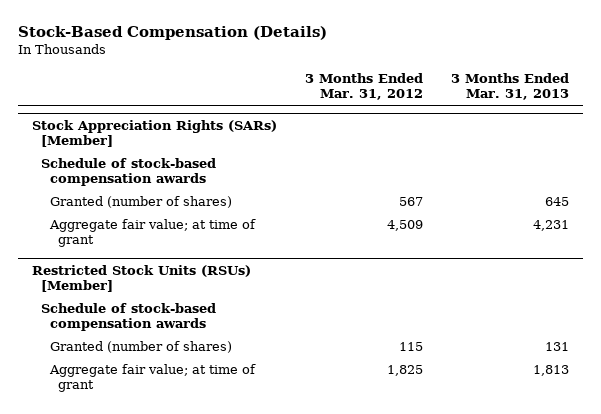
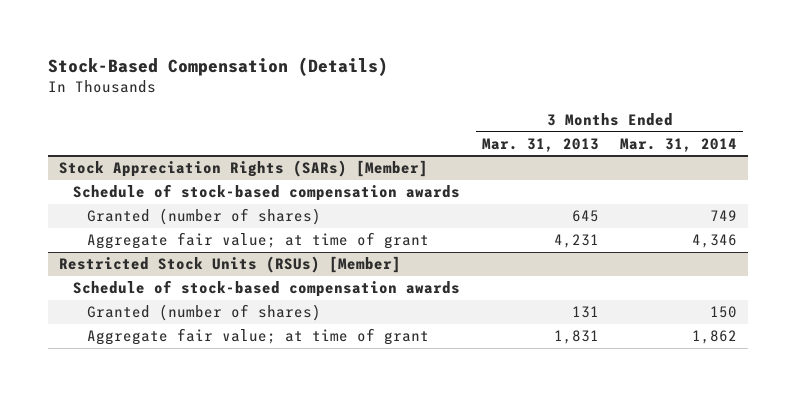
[305,72,424,101] 3 Months Ended Mar. 31, 2012 -> none
none -> [620,137,738,152] Mar. 31, 2014
[533,365,570,377] 1,813 -> [553,330,599,345] 1,831

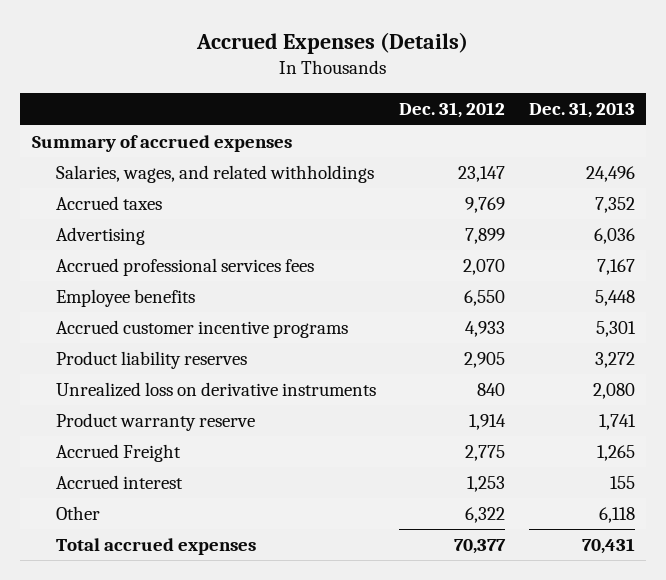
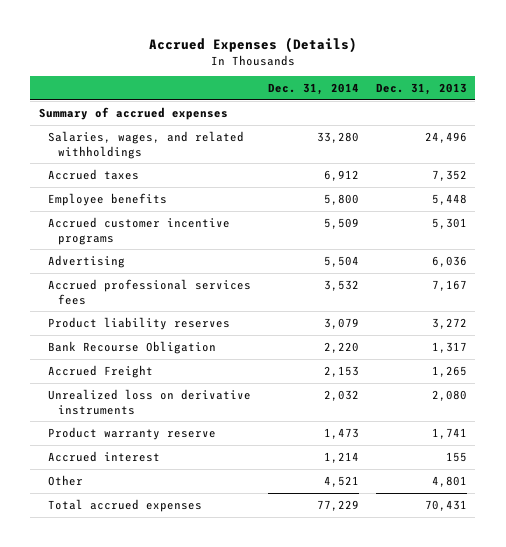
[399,102,506,119] Dec. 31, 2012 -> none
none -> [268,83,360,96] Dec. 31, 2014
[55,227,145,246] Advertising -> [48,254,126,268] Advertising
[55,258,314,277] Accrued professional services fees -> [48,278,252,305] Accrued professional services fees
none -> [48,340,217,354] Bank Recourse Obligation
[55,444,181,463] Accrued Freight -> [48,364,154,378] Accrued Freight
[598,507,635,524] 6,118 -> [431,475,467,487] 4,801

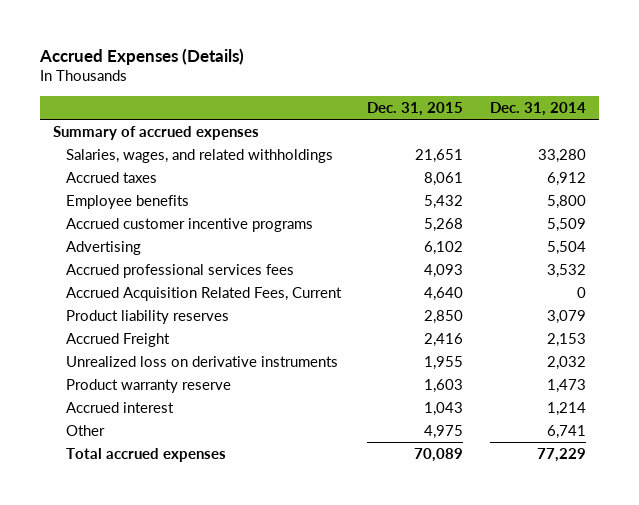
[375,83,467,96] Dec. 31, 2013 -> none
none -> [367,101,464,116] Dec. 31, 2015
none -> [65,286,342,301] Accrued Acquisition Related Fees, Current
[48,340,217,354] Bank Recourse Obligation -> none
[324,475,360,487] 4,521 -> [546,424,586,439] 6,741

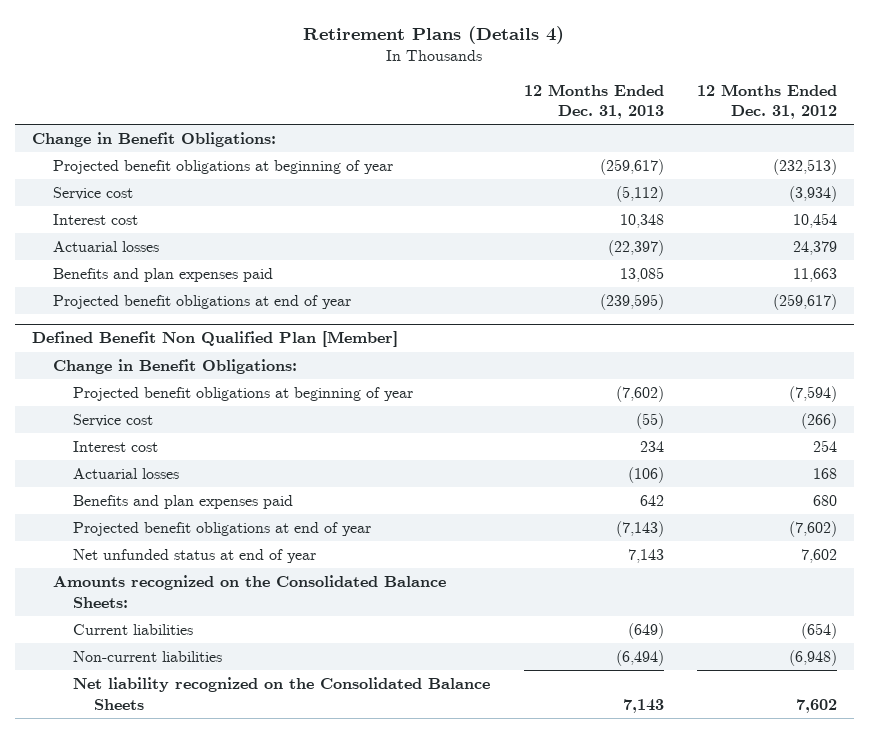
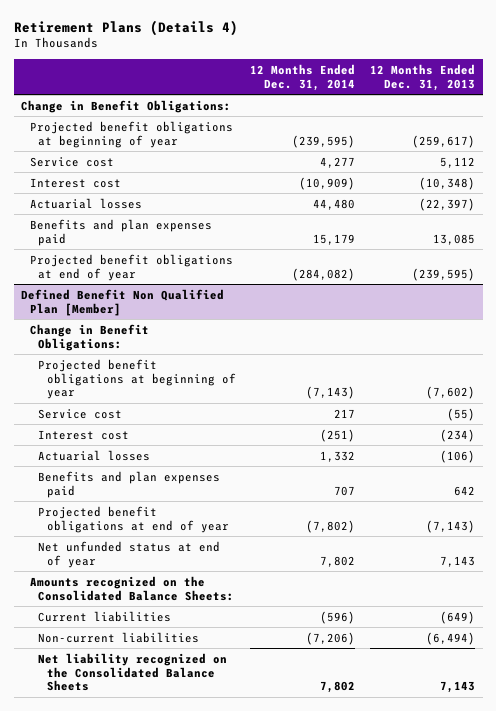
[697,83,838,120] 12 Months Ended Dec. 31, 2012 -> none
none -> [250,63,356,91] 12 Months Ended Dec. 31, 2014
[615,186,664,203] (5,112) -> [440,156,476,168] 5,112
[619,214,664,229] 10,348 -> [419,176,476,190] (10,348)
[639,441,664,453] 234 -> [440,428,476,442] (234)

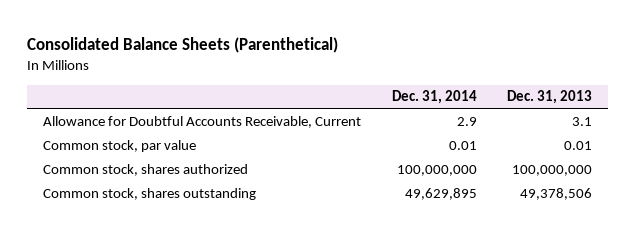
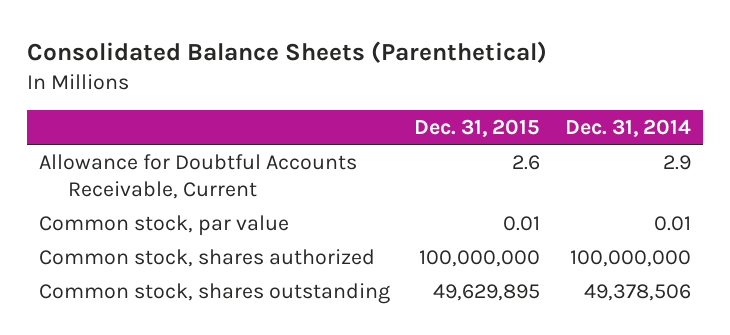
[507,90,593,105] Dec. 31, 2013 -> none
none -> [414,119,541,138] Dec. 31, 2015
[404,187,477,200] 49,629,895 -> [583,283,691,301] 49,378,506

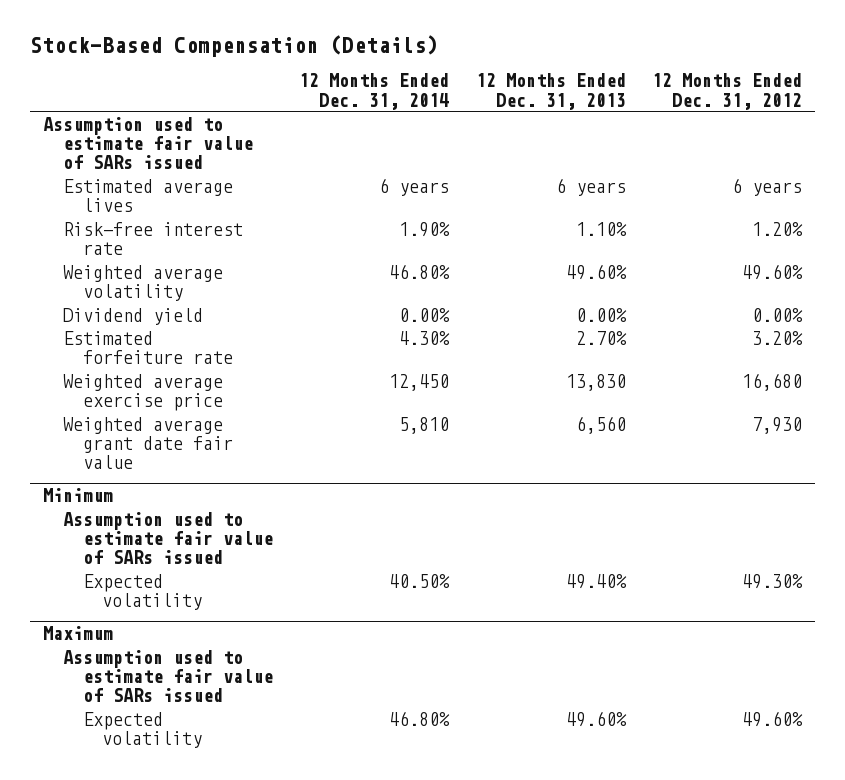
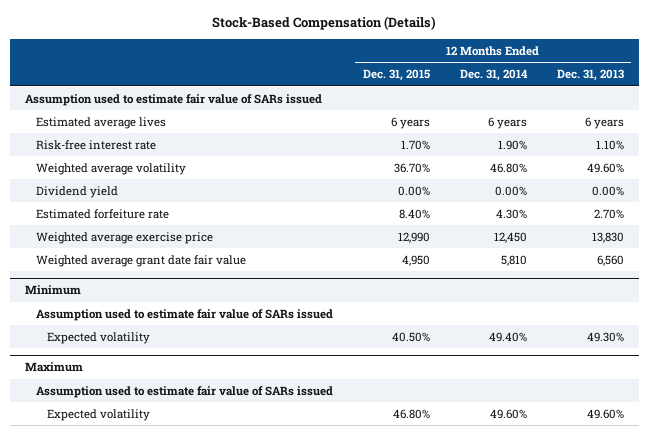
[652,73,803,110] 12 Months Ended Dec. 31, 2012 -> none
none -> [362,69,430,82] Dec. 31, 2015
[389,573,451,588] 40.50% -> [488,331,527,342] 49.40%
[565,573,627,589] 49.40% -> [586,331,624,342] 49.30%
[389,710,451,726] 46.80% -> [489,408,527,419] 49.60%

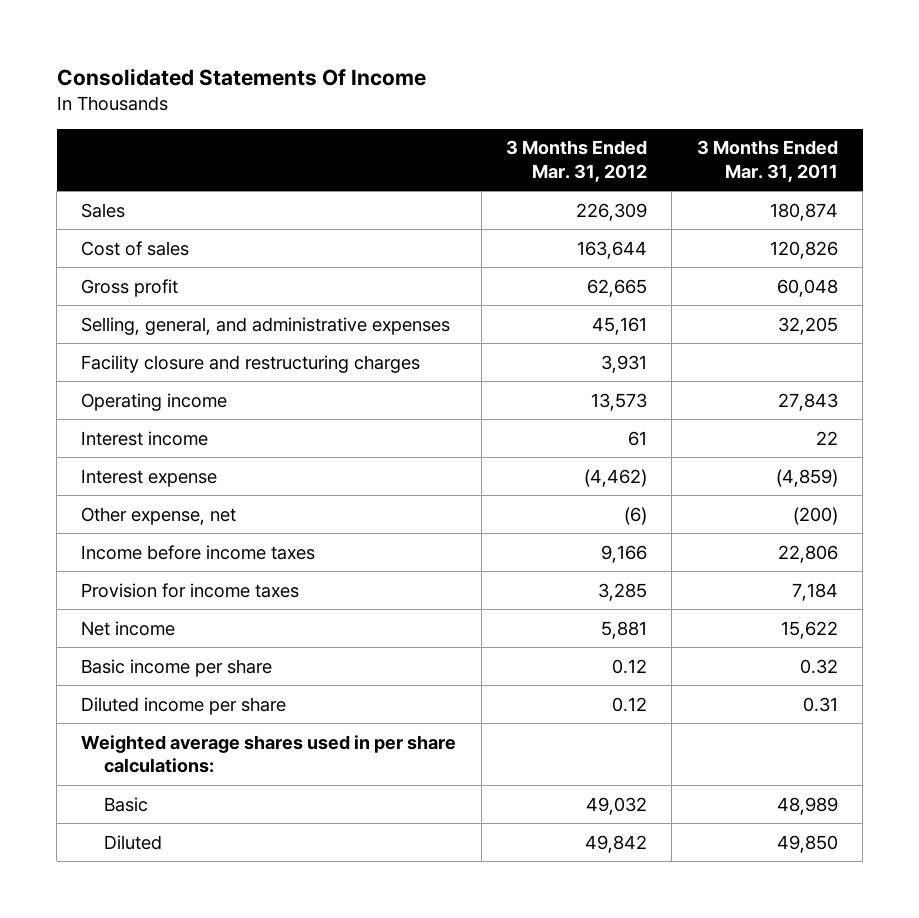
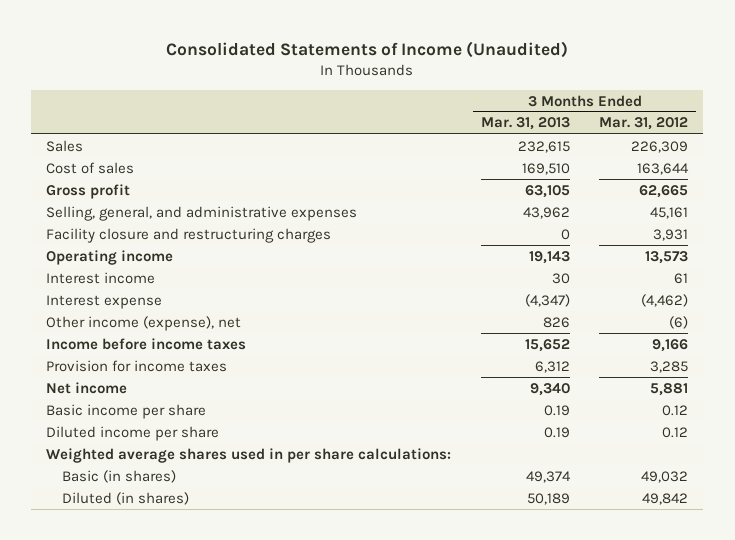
[56,68,426,87] Consolidated Statements Of Income -> [166,40,569,58] Consolidated Statements of Income (Unaudited)
[696,140,838,183] 3 Months Ended Mar. 31, 2011 -> none
none -> [480,117,570,131] Mar. 31, 2013
[81,506,237,525] Other expense, net -> [46,315,242,331] Other income (expense), net
[103,796,148,812] Basic -> [62,469,177,483] Basic (in shares)
[103,834,162,850] Diluted -> [62,491,190,505] Diluted (in shares)

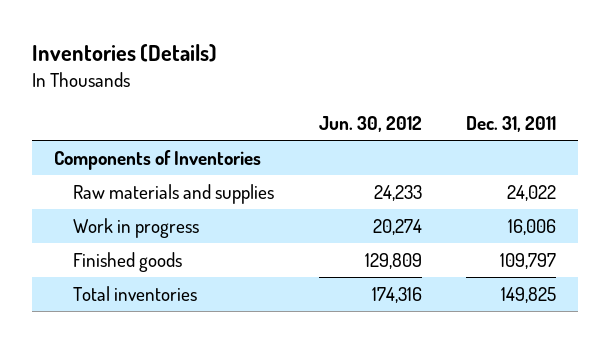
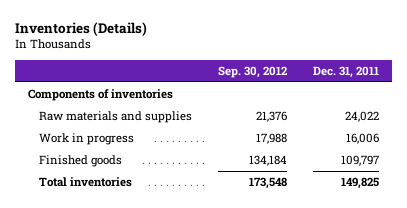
[318,116,422,133] Jun. 30, 2012 -> none
none -> [218,65,288,78] Sep. 30, 2012
[54,150,262,171] Components of Inventories -> [27,89,173,102] Components of inventories

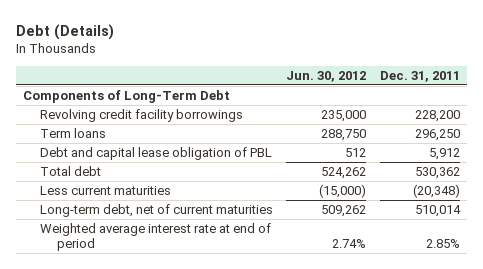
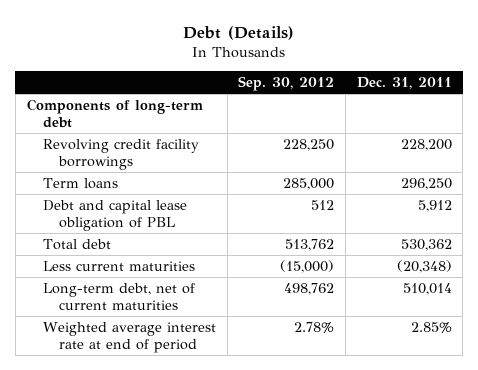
[286,70,367,82] Jun. 30, 2012 -> none
none -> [238,76,335,92] Sep. 30, 2012
[22,89,230,103] Components of Long-Term Debt -> [26,98,203,129] Components of long-term debt

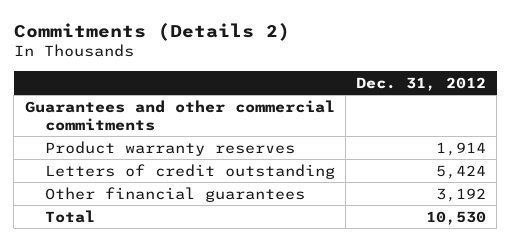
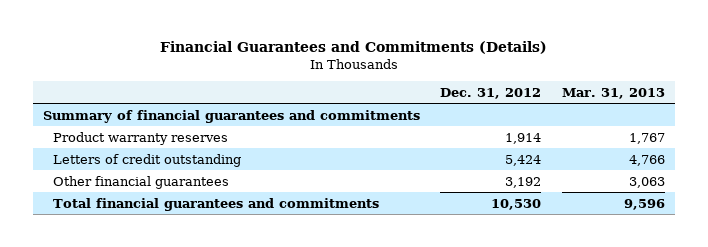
[13,22,290,41] Commitments (Details 2) -> [159,41,547,55] Financial Guarantees and Commitments (Details)
none -> [561,87,665,99] Mar. 31, 2013
[24,99,335,131] Guarantees and other commercial commitments -> [43,109,421,123] Summary of financial guarantees and commitments
[44,209,95,223] Total -> [52,197,379,211] Total financial guarantees and commitments

